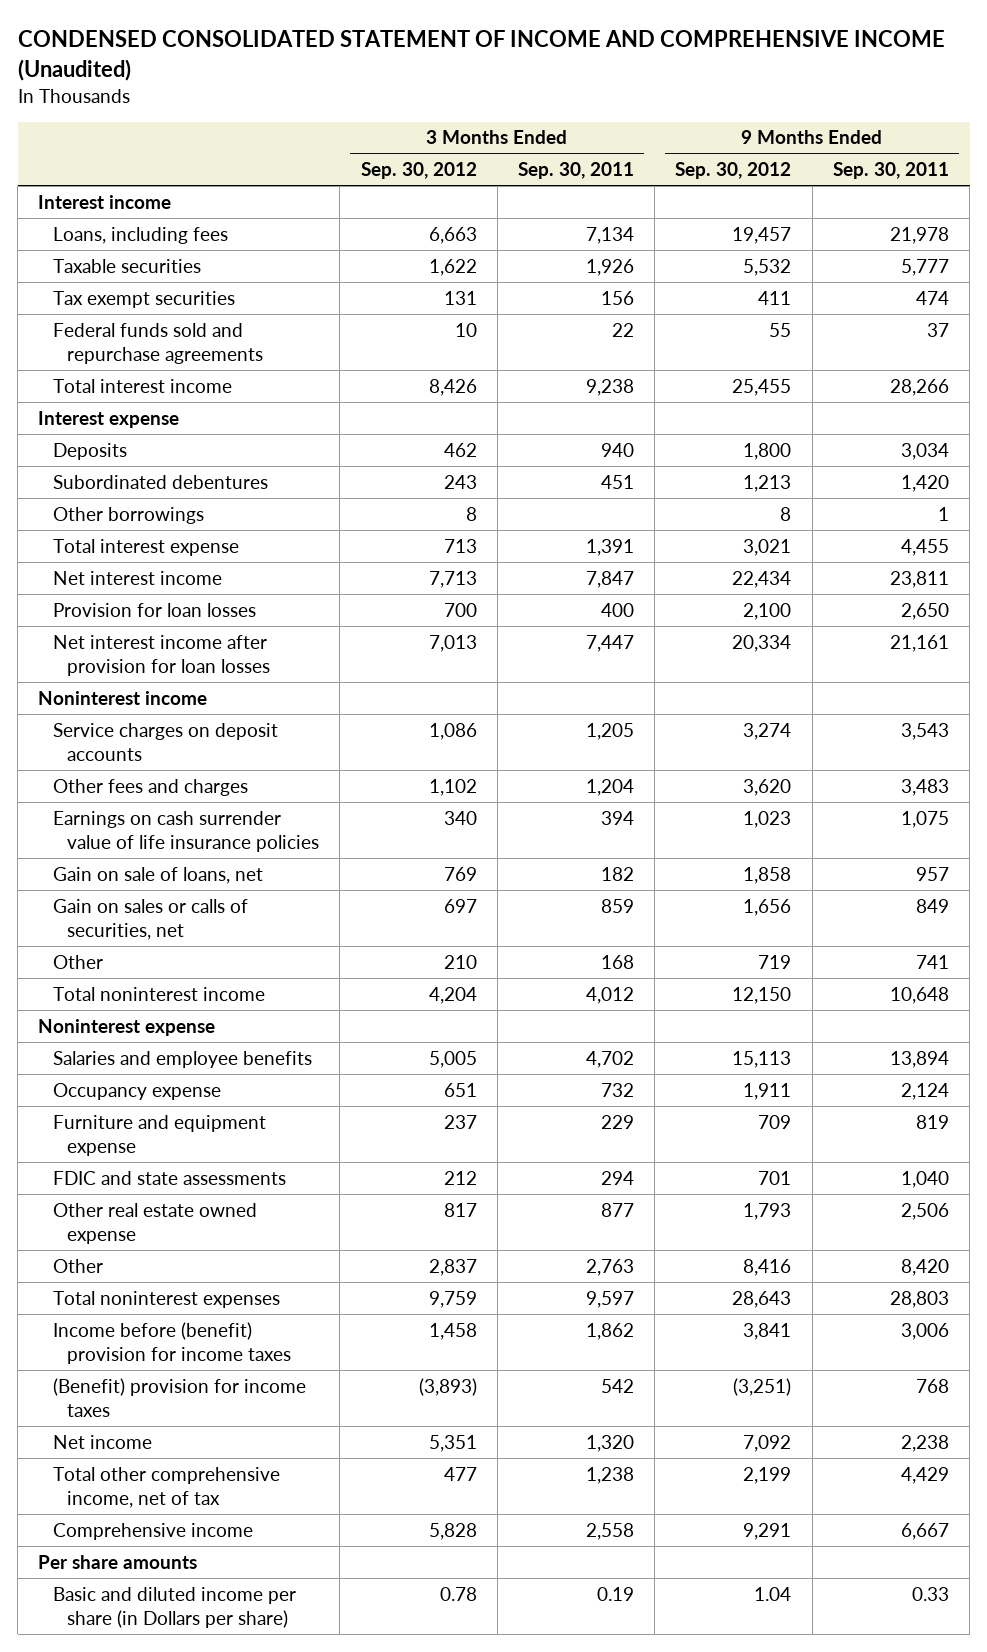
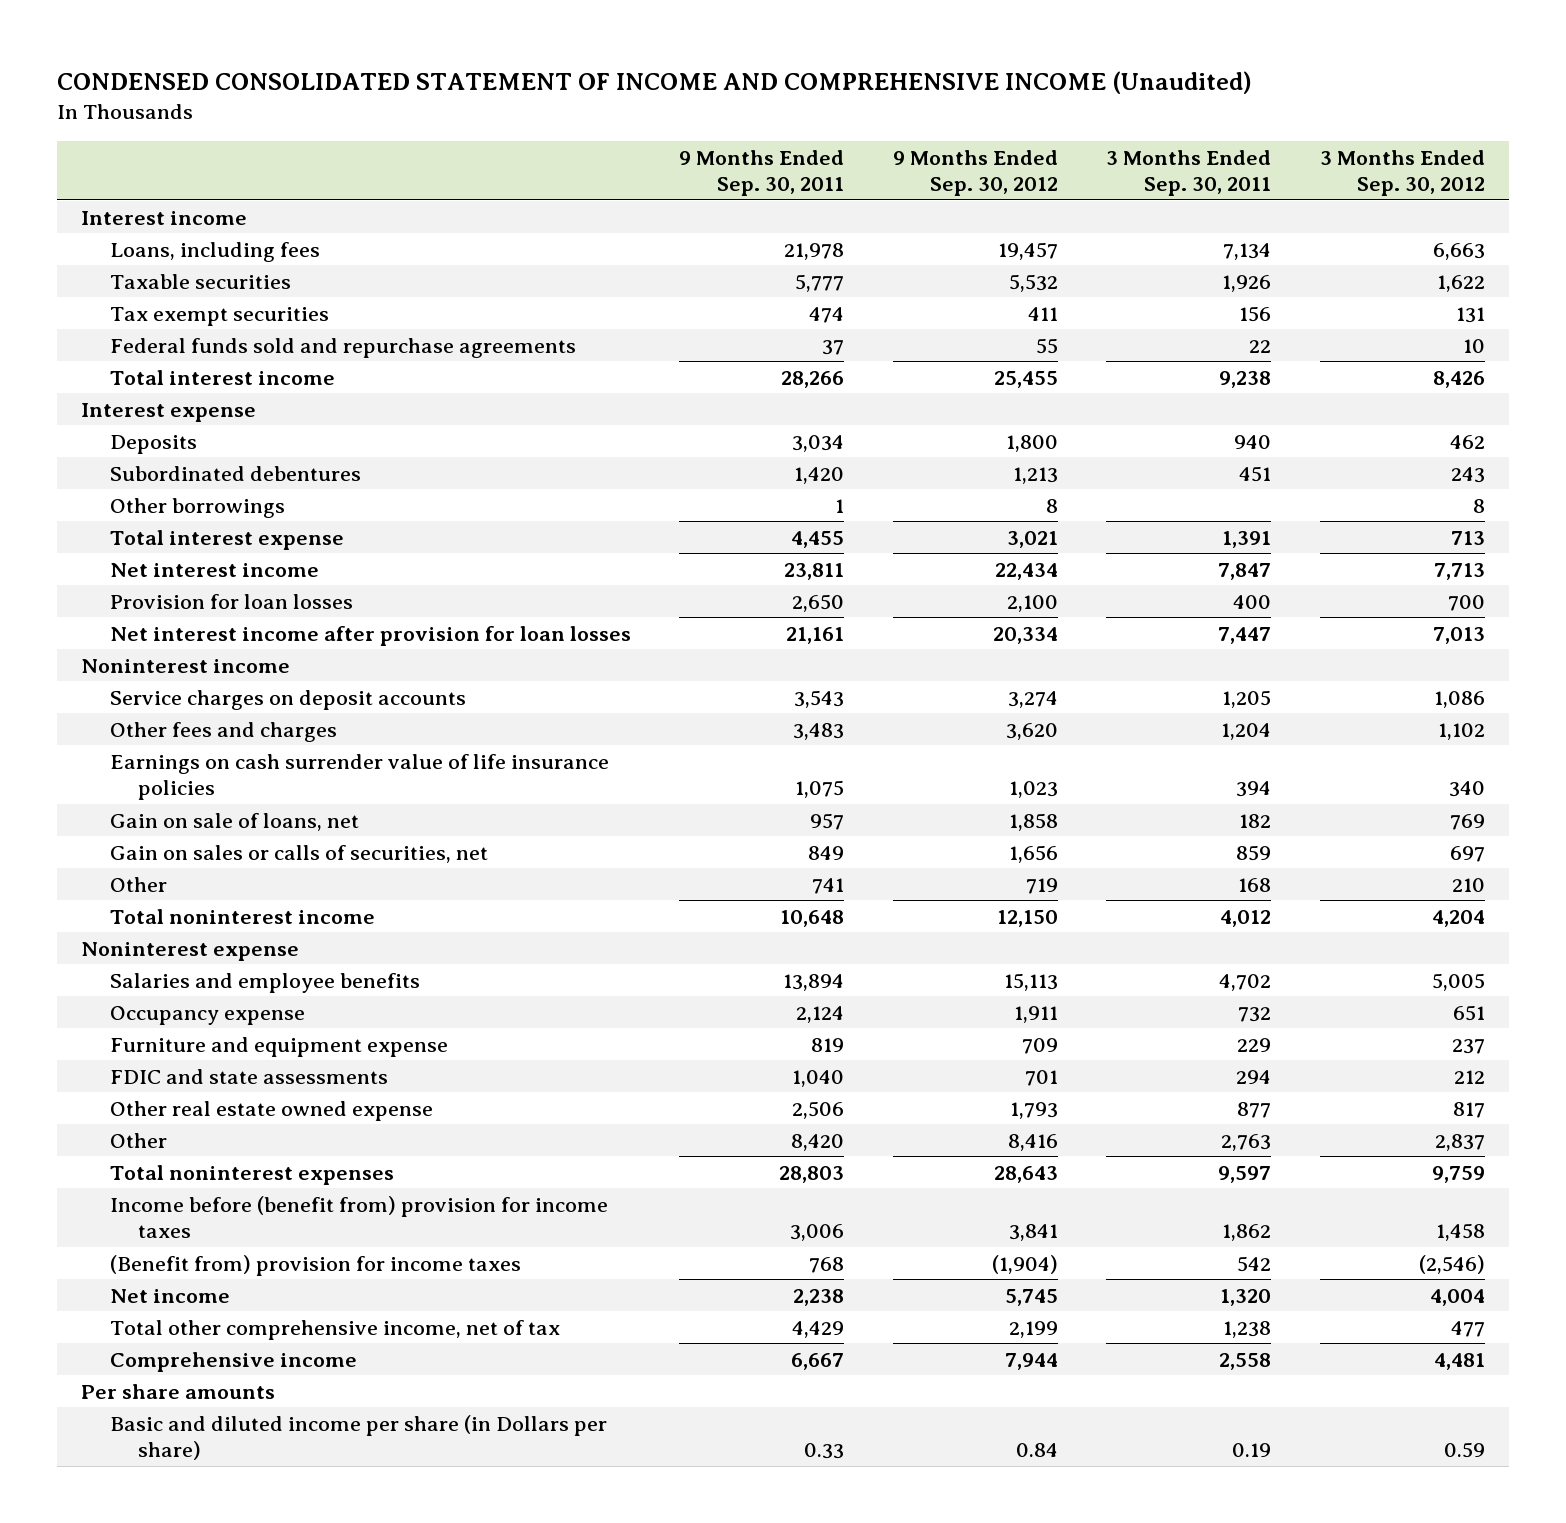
[52,1321,292,1364] Income before (benefit) provision for income taxes -> [109,1195,608,1239] Income before (benefit from) provision for income taxes
[52,1377,306,1417] (Benefit) provision for income taxes -> [109,1254,521,1276] (Benefit from) provision for income taxes
[418,1377,477,1396] (3,893) -> [1418,1254,1485,1274] (2,546)
[733,1377,792,1396] (3,251) -> [991,1254,1058,1274] (1,904)
[428,1434,477,1452] 5,351 -> [1429,1288,1485,1306] 4,004
[743,1434,792,1452] 7,092 -> [1004,1288,1058,1306] 5,745
[428,1522,477,1540] 5,828 -> [1433,1352,1485,1370] 4,481
[743,1522,792,1540] 9,291 -> [1004,1352,1058,1370] 7,944
[439,1586,477,1601] 0.78 -> [1443,1442,1485,1459] 0.59
[754,1586,792,1601] 1.04 -> [1015,1443,1058,1458] 0.84

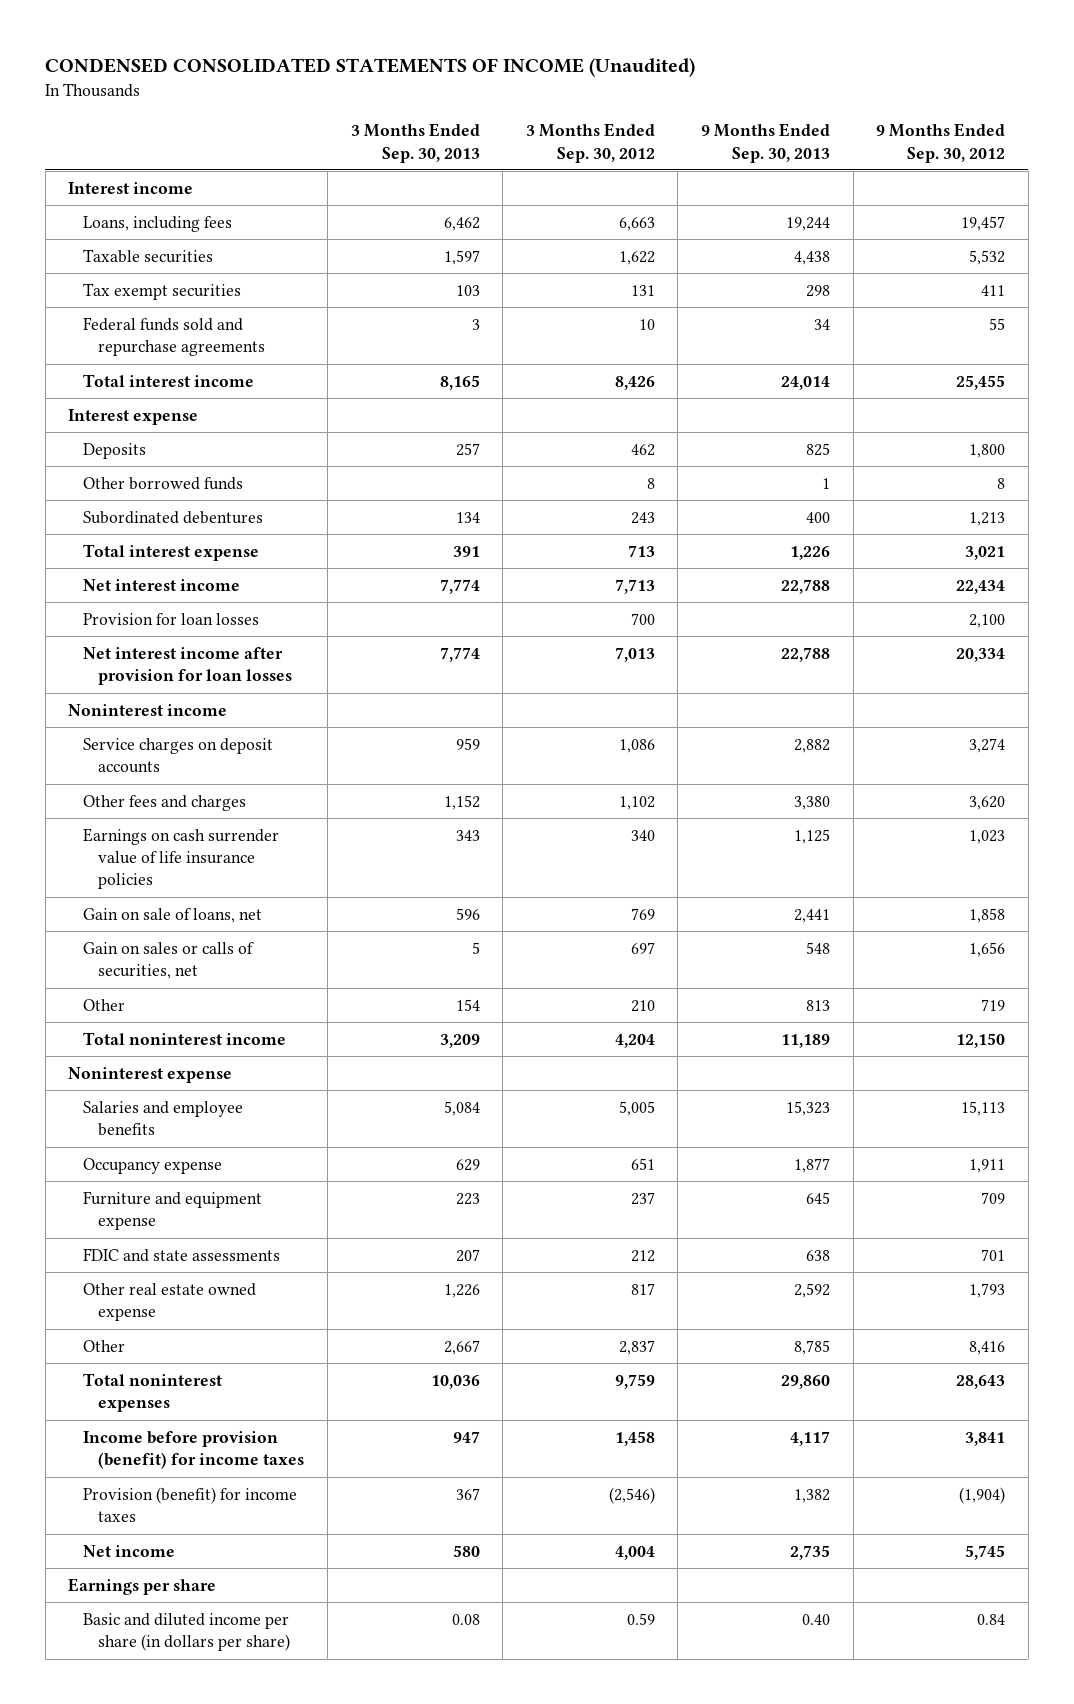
[57,71,1253,95] CONDENSED CONSOLIDATED STATEMENT OF INCOME AND COMPREHENSIVE INCOME (Unaudited) -> [45,58,696,78] CONDENSED CONSOLIDATED STATEMENTS OF INCOME (Unaudited)
[679,149,845,197] 9 Months Ended Sep. 30, 2011 -> none
[1106,149,1272,197] 3 Months Ended Sep. 30, 2011 -> none
none -> [350,123,480,163] 3 Months Ended Sep. 30, 2013
none -> [701,123,831,163] 9 Months Ended Sep. 30, 2013
none -> [83,476,244,490] Other borrowed funds
[109,497,285,518] Other borrowings -> none
[109,1195,608,1239] Income before (benefit from) provision for income taxes -> [83,1430,305,1470] Income before provision (benefit) for income taxes
[109,1254,521,1276] (Benefit from) provision for income taxes -> [83,1486,298,1523] Provision (benefit) for income taxes
[109,1319,560,1340] Total other comprehensive income, net of tax -> none
[109,1351,357,1372] Comprehensive income -> none
[81,1383,276,1399] Per share amounts -> [68,1577,217,1595] Earnings per share
[109,1414,607,1461] Basic and diluted income per share (in Dollars per share) -> [83,1612,291,1652] Basic and diluted income per share (in dollars per share)

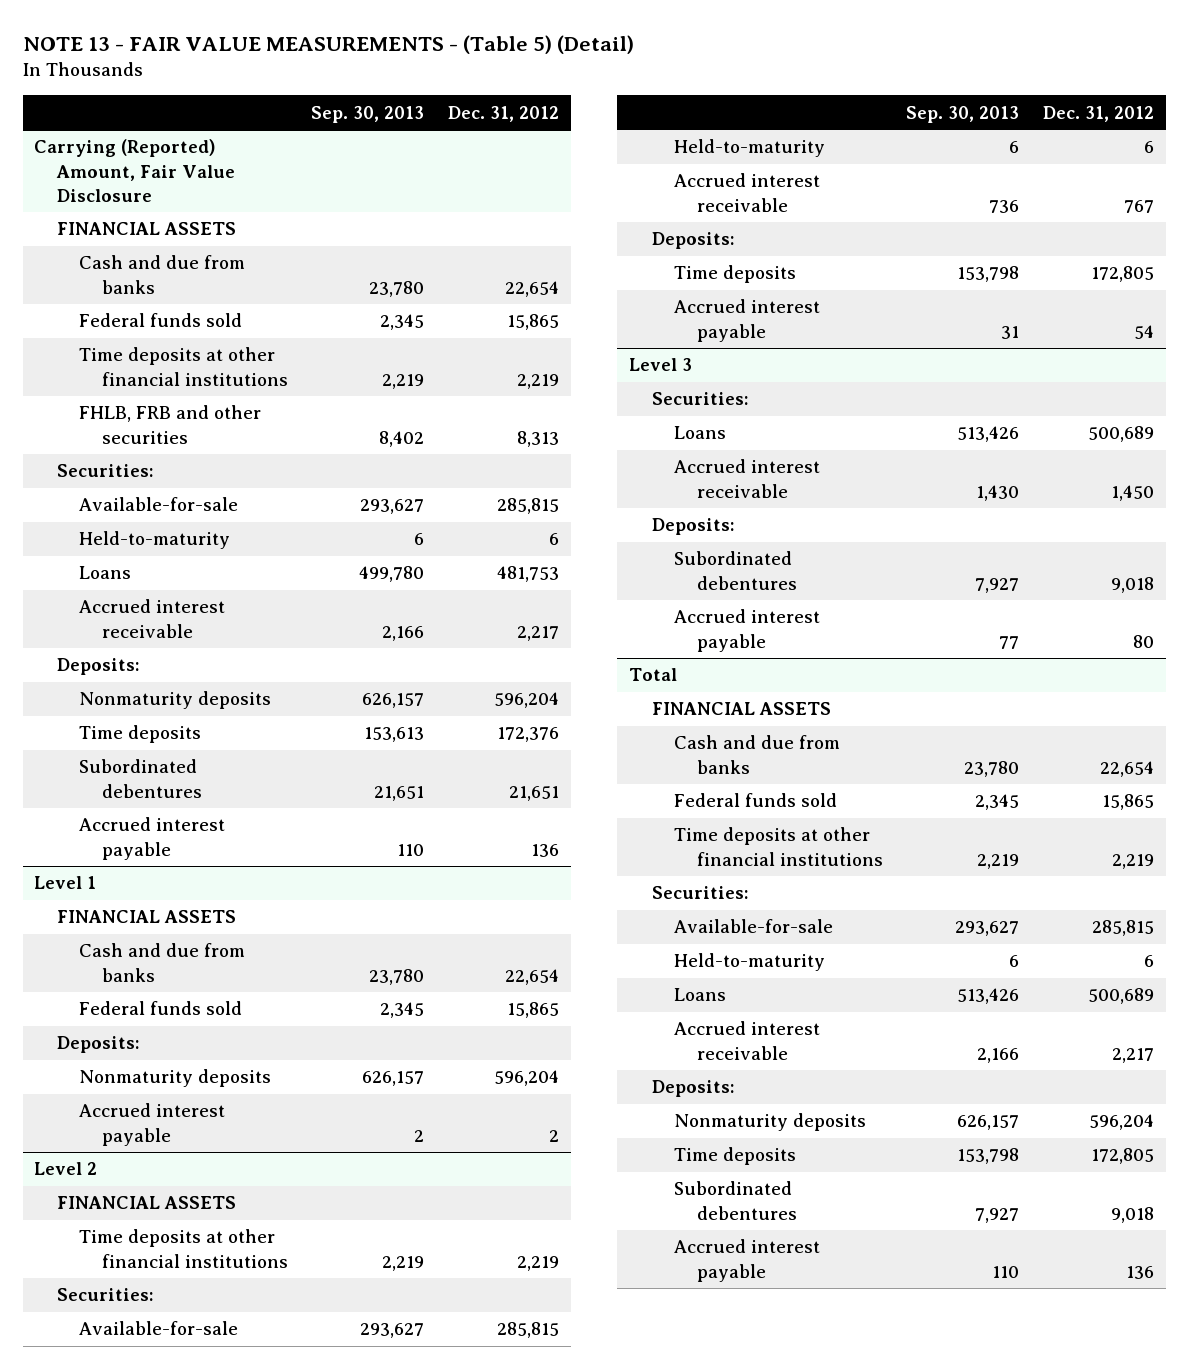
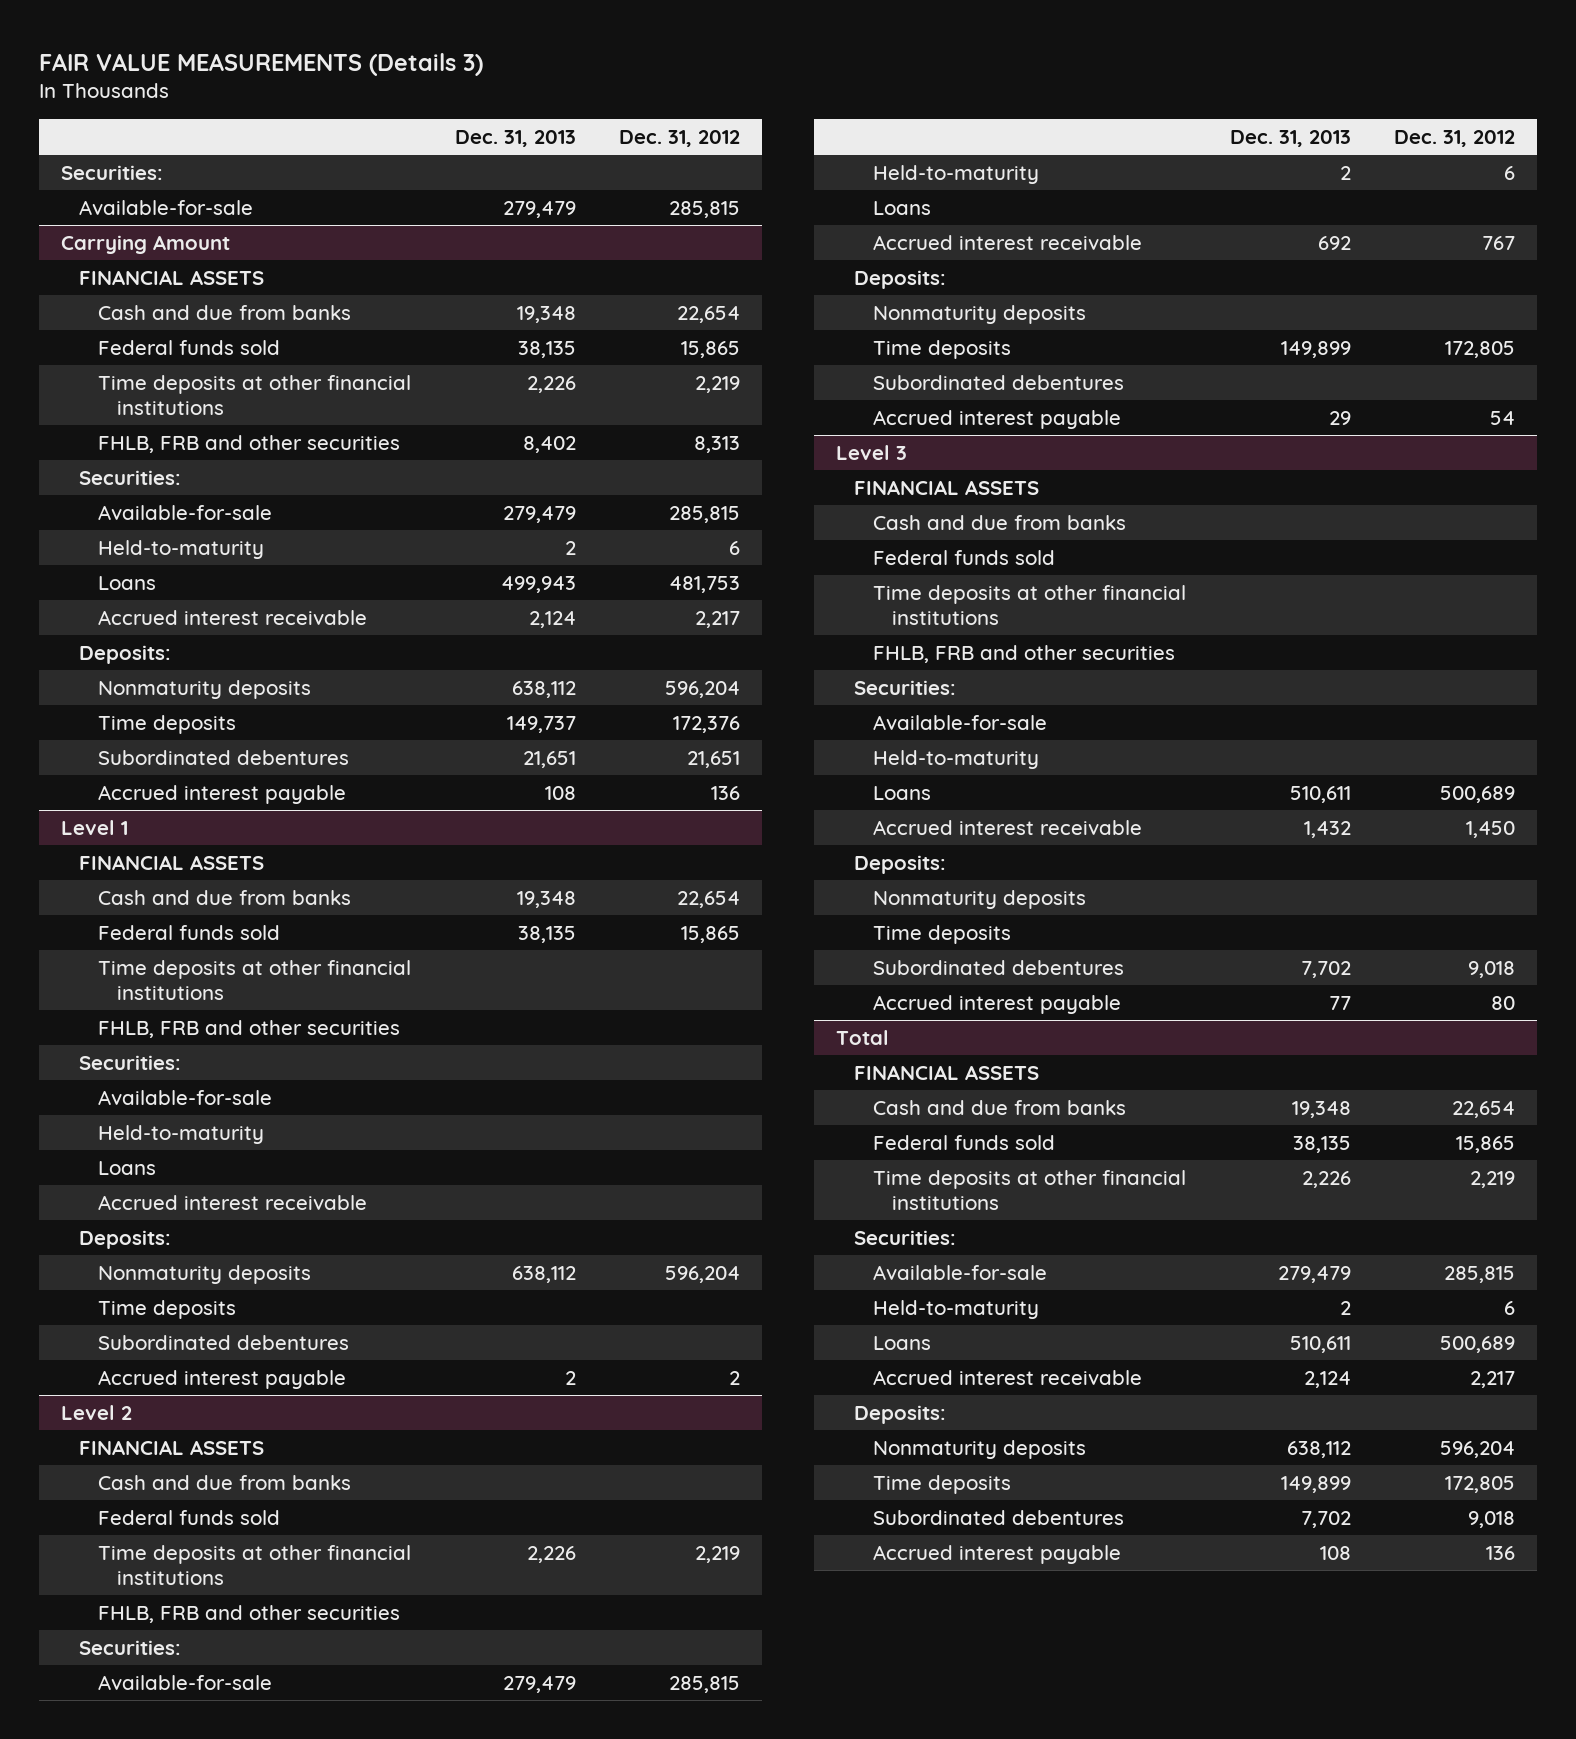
[22,35,634,55] NOTE 13 - FAIR VALUE MEASUREMENTS - (Table 5) (Detail) -> [38,52,483,76] FAIR VALUE MEASUREMENTS (Details 3)
[311,105,425,123] Sep. 30, 2013 -> none
none -> [454,129,576,147] Dec. 31, 2013
[34,139,235,202] Carrying (Reported) Amount, Fair Value Disclosure -> none
none -> [60,164,163,180] Securities:
none -> [79,199,254,215] Available-for-sale
none -> [60,234,230,254] Carrying Amount
none -> [97,959,411,1000] Time deposits at other financial institutions
none -> [97,1019,400,1038] FHLB, FRB and other securities
none -> [79,1054,182,1070] Securities:
none -> [97,1089,272,1105] Available-for-sale
none -> [97,1124,264,1144] Held-to-maturity
none -> [97,1160,156,1175] Loans
none -> [97,1194,367,1210] Accrued interest receivable
none -> [97,1299,236,1319] Time deposits
none -> [97,1334,349,1350] Subordinated debentures
none -> [97,1474,351,1490] Cash and due from banks
none -> [97,1509,280,1525] Federal funds sold
none -> [97,1604,400,1623] FHLB, FRB and other securities
none -> [872,200,931,215] Loans
none -> [872,304,1086,324] Nonmaturity deposits
none -> [872,374,1124,390] Subordinated debentures
none -> [854,479,1040,495] FINANCIAL ASSETS
none -> [872,514,1126,530] Cash and due from banks
none -> [872,549,1055,565] Federal funds sold
none -> [872,584,1186,625] Time deposits at other financial institutions
none -> [872,644,1175,663] FHLB, FRB and other securities
none -> [872,714,1047,730] Available-for-sale
none -> [872,749,1039,769] Held-to-maturity
none -> [872,889,1086,909] Nonmaturity deposits
none -> [872,924,1011,944] Time deposits

